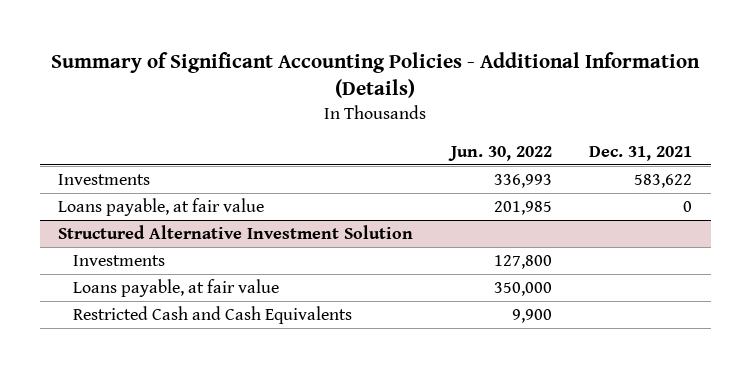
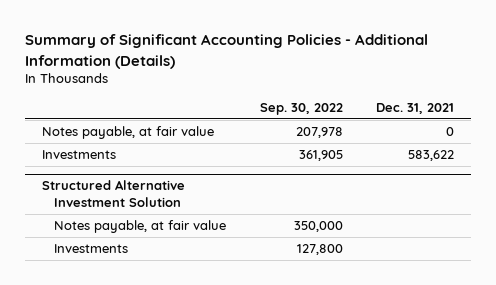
[447,145,552,161] Jun. 30, 2022 -> none
none -> [259,103,343,116] Sep. 30, 2022
none -> [42,126,215,140] Notes payable, at fair value
[58,198,265,217] Loans payable, at fair value -> none
none -> [54,220,227,234] Notes payable, at fair value
[73,279,280,298] Loans payable, at fair value -> none
[73,306,353,325] Restricted Cash and Cash Equivalents -> none

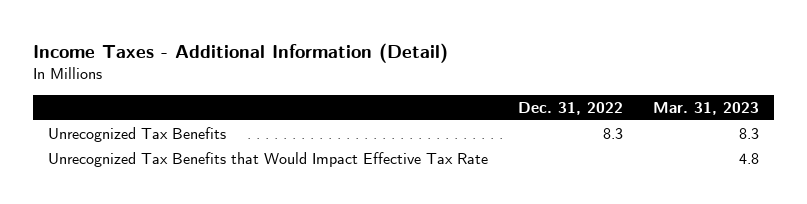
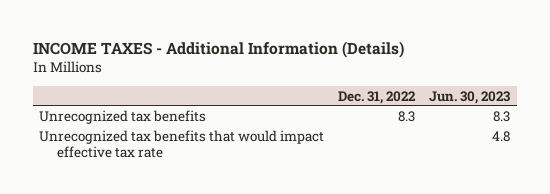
[32,42,448,63] Income Taxes - Additional Information (Detail) -> [32,40,404,58] INCOME TAXES - Additional Information (Details)
[653,101,760,115] Mar. 31, 2023 -> none
none -> [429,90,511,104] Jun. 30, 2023
[47,126,226,142] Unrecognized Tax Benefits -> [39,109,207,124] Unrecognized tax benefits
[47,151,488,167] Unrecognized Tax Benefits that Would Impact Effective Tax Rate -> [39,129,325,158] Unrecognized tax benefits that would impact effective tax rate

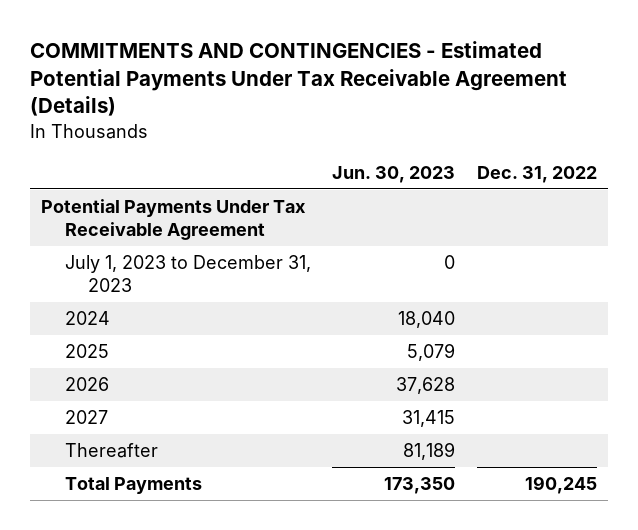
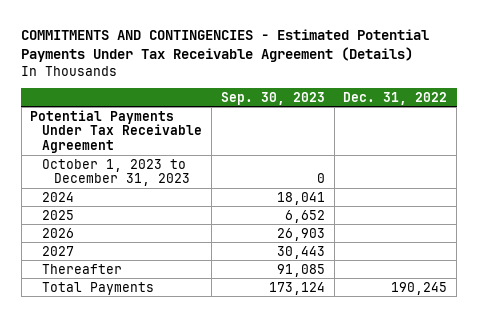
[332,165,456,183] Jun. 30, 2023 -> none
none -> [220,91,325,105] Sep. 30, 2023
[64,255,311,293] July 1, 2023 to December 31, 2023 -> [42,158,190,187] October 1, 2023 to December 31, 2023

